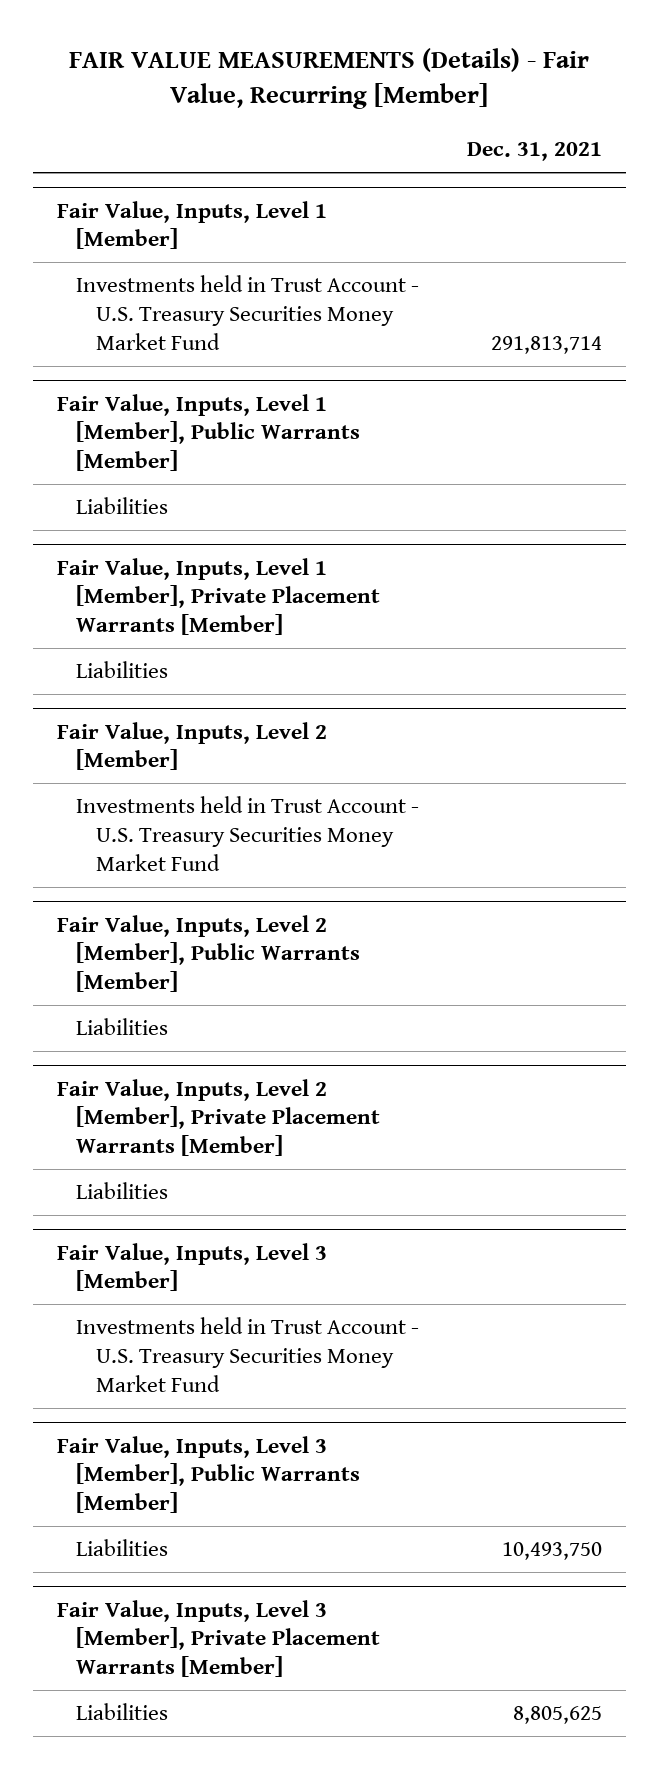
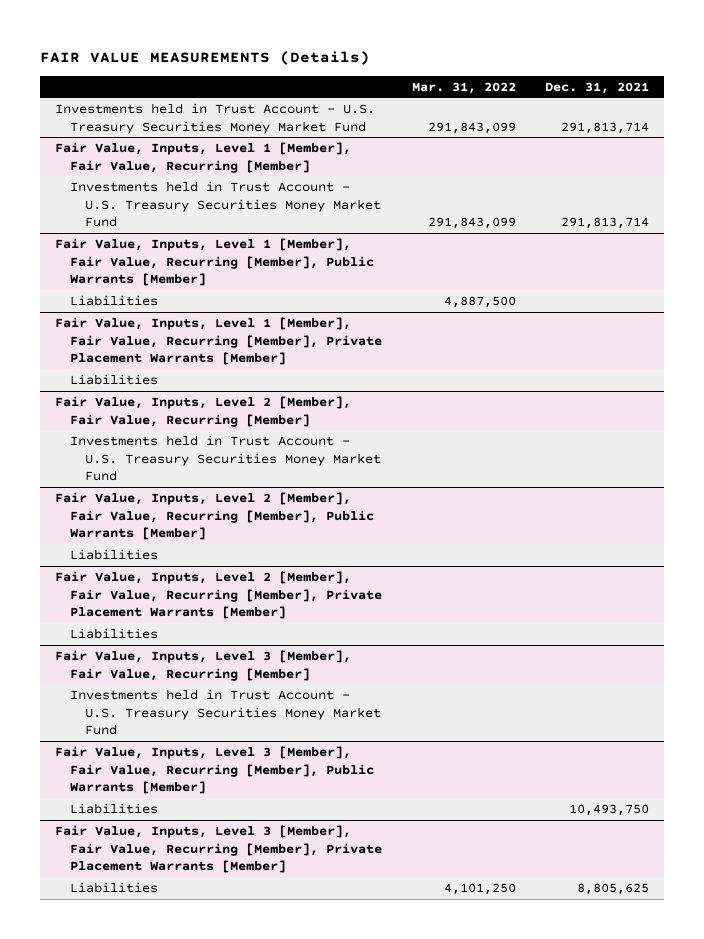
[69,48,590,110] FAIR VALUE MEASUREMENTS (Details) - Fair Value, Recurring [Member] -> [39,50,370,65] FAIR VALUE MEASUREMENTS (Details)
none -> [411,81,516,94] Mar. 31, 2022
[56,200,327,250] Fair Value, Inputs, Level 1 [Member] -> none
none -> [54,141,351,173] Fair Value, Inputs, Level 1 [Member], Fair Value, Recurring [Member]
none -> [69,180,382,228] Investments held in Trust Account - U.S. Treasury Securities Money Market Fund
[56,393,361,471] Fair Value, Inputs, Level 1 [Member], Public Warrants [Member] -> [54,237,374,287] Fair Value, Inputs, Level 1 [Member], Fair Value, Recurring [Member], Public Warrants [Member]
[56,557,381,635] Fair Value, Inputs, Level 1 [Member], Private Placement Warrants [Member] -> [54,316,382,366] Fair Value, Inputs, Level 1 [Member], Fair Value, Recurring [Member], Private Placement Warrants [Member]
[56,721,327,771] Fair Value, Inputs, Level 2 [Member] -> [54,395,351,427] Fair Value, Inputs, Level 2 [Member], Fair Value, Recurring [Member]
[56,914,361,992] Fair Value, Inputs, Level 2 [Member], Public Warrants [Member] -> [54,491,374,541] Fair Value, Inputs, Level 2 [Member], Fair Value, Recurring [Member], Public Warrants [Member]
[56,1078,381,1156] Fair Value, Inputs, Level 2 [Member], Private Placement Warrants [Member] -> [54,570,382,620] Fair Value, Inputs, Level 2 [Member], Fair Value, Recurring [Member], Private Placement Warrants [Member]
[56,1242,327,1292] Fair Value, Inputs, Level 3 [Member] -> [54,649,351,681] Fair Value, Inputs, Level 3 [Member], Fair Value, Recurring [Member]
[56,1435,361,1513] Fair Value, Inputs, Level 3 [Member], Public Warrants [Member] -> [54,745,374,795] Fair Value, Inputs, Level 3 [Member], Fair Value, Recurring [Member], Public Warrants [Member]
[56,1599,381,1677] Fair Value, Inputs, Level 3 [Member], Private Placement Warrants [Member] -> [54,824,382,874] Fair Value, Inputs, Level 3 [Member], Fair Value, Recurring [Member], Private Placement Warrants [Member]

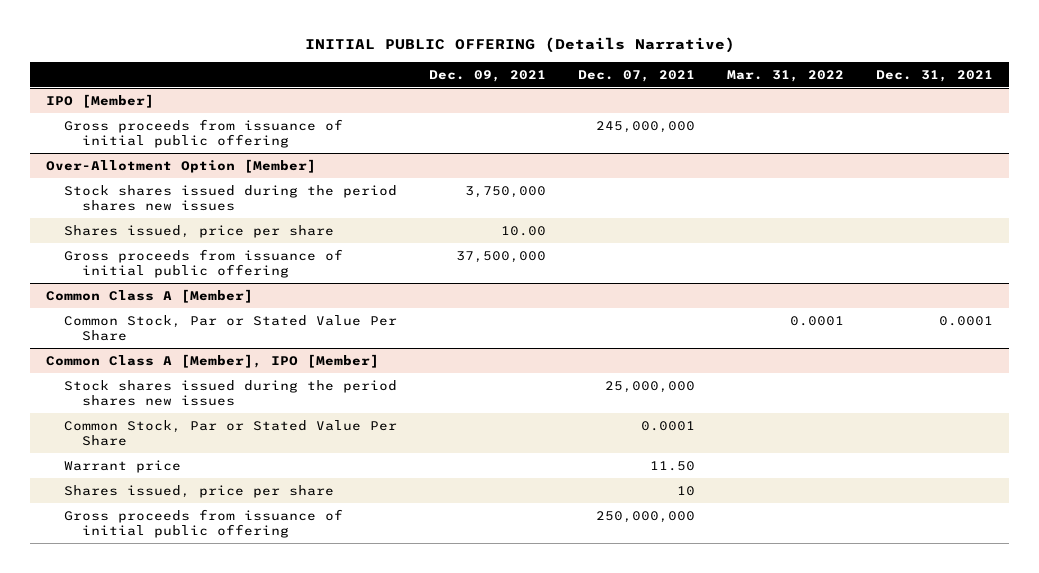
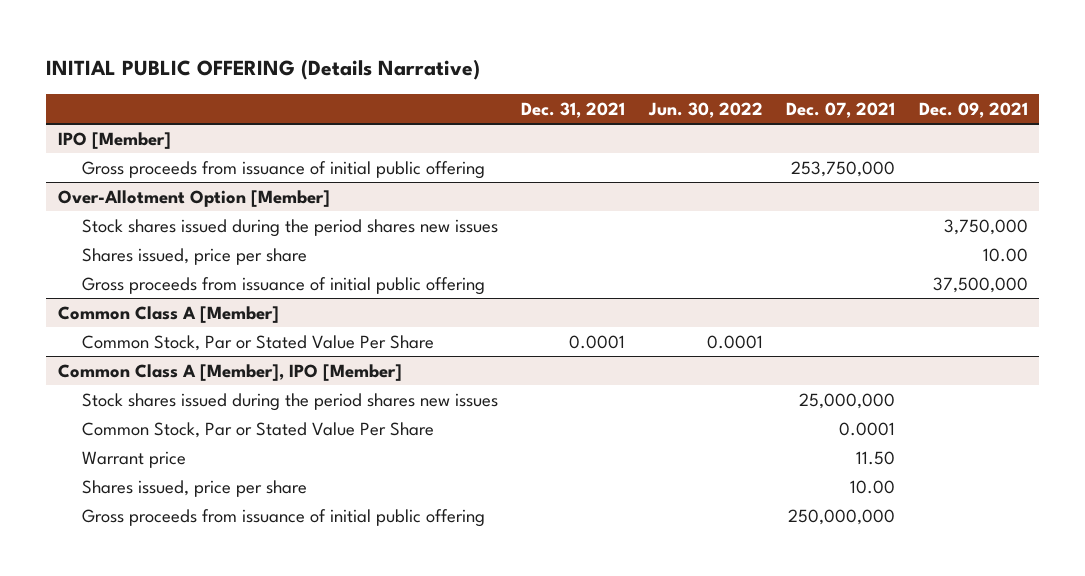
[727,69,845,82] Mar. 31, 2022 -> none
none -> [647,101,763,118] Jun. 30, 2022
[596,120,696,133] 245,000,000 -> [791,160,896,177] 253,750,000
[677,485,696,496] 10 -> [850,479,896,494] 10.00

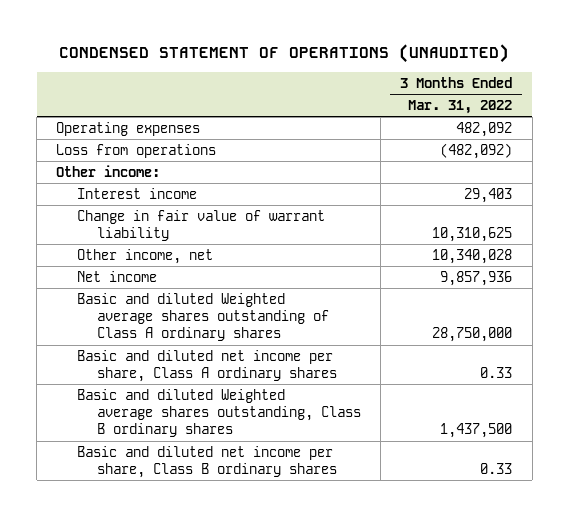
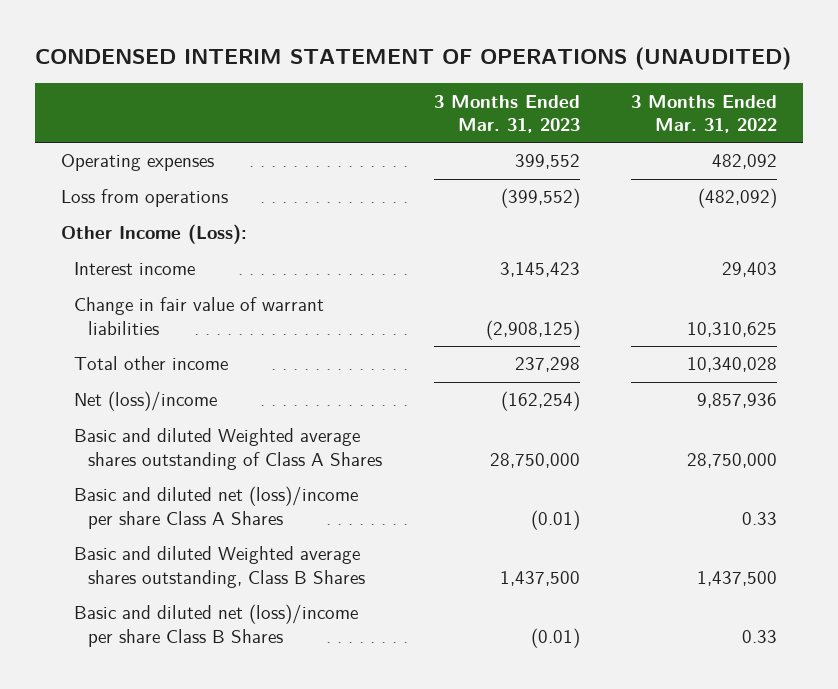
[59,44,510,64] CONDENSED STATEMENT OF OPERATIONS (UNAUDITED) -> [35,47,792,71] CONDENSED INTERIM STATEMENT OF OPERATIONS (UNAUDITED)
none -> [433,94,580,133] 3 Months Ended Mar. 31, 2023
[56,164,161,177] Other income: -> [60,224,247,245] Other Income (Loss):
[76,209,325,242] Change in fair value of warrant liability -> [74,297,325,335] Change in fair value of warrant liabilities
[76,248,213,264] Other income, net -> [74,356,229,371] Total other income
[76,270,157,282] Net income -> [74,391,218,412] Net (loss)/income
[76,292,329,342] Basic and diluted Weighted average shares outstanding of Class A ordinary shares -> [74,428,382,470] Basic and diluted Weighted average shares outstanding of Class A Shares
[76,349,337,383] Basic and diluted net income per share, Class A ordinary shares -> [74,486,359,529] Basic and diluted net (loss)/income per share Class A Shares
[76,388,361,438] Basic and diluted Weighted average shares outstanding, Class B ordinary shares -> [74,546,365,588] Basic and diluted Weighted average shares outstanding, Class B Shares
[76,445,337,479] Basic and diluted net income per share, Class B ordinary shares -> [74,604,359,647] Basic and diluted net (loss)/income per share Class B Shares

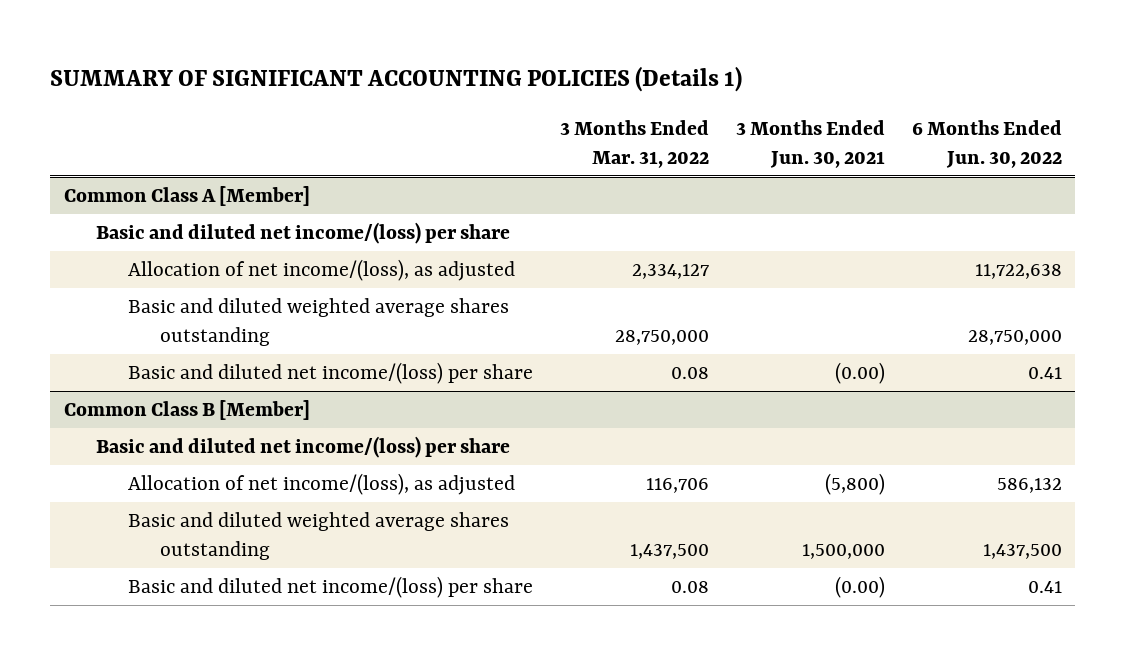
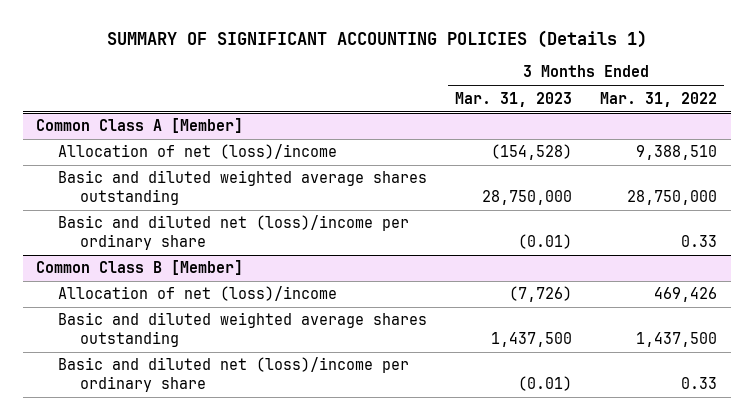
[735,119,885,168] 3 Months Ended Jun. 30, 2021 -> none
[911,119,1062,168] 6 Months Ended Jun. 30, 2022 -> none
none -> [454,91,572,107] Mar. 31, 2023
[96,222,511,245] Basic and diluted net income/(loss) per share -> none
[128,259,516,282] Allocation of net income/(loss), as adjusted -> [58,144,338,160] Allocation of net (loss)/income
[632,264,710,280] 2,334,127 -> [635,145,717,161] 9,388,510
[128,362,534,385] Basic and diluted net income/(loss) per share -> [58,215,410,251] Basic and diluted net (loss)/income per ordinary share
[671,367,710,380] 0.08 -> [680,235,717,248] 0.33
[96,436,511,459] Basic and diluted net income/(loss) per share -> none
[128,473,516,496] Allocation of net income/(loss), as adjusted -> [58,286,338,302] Allocation of net (loss)/income
[646,478,710,494] 116,706 -> [653,287,717,303] 469,426
[128,576,534,599] Basic and diluted net income/(loss) per share -> [58,357,410,393] Basic and diluted net (loss)/income per ordinary share
[671,581,710,594] 0.08 -> [680,377,717,390] 0.33

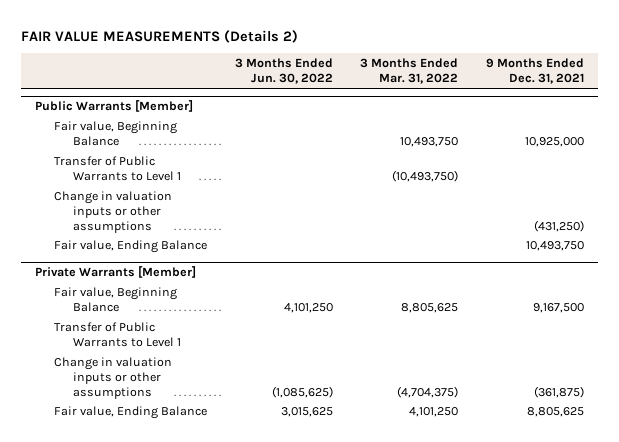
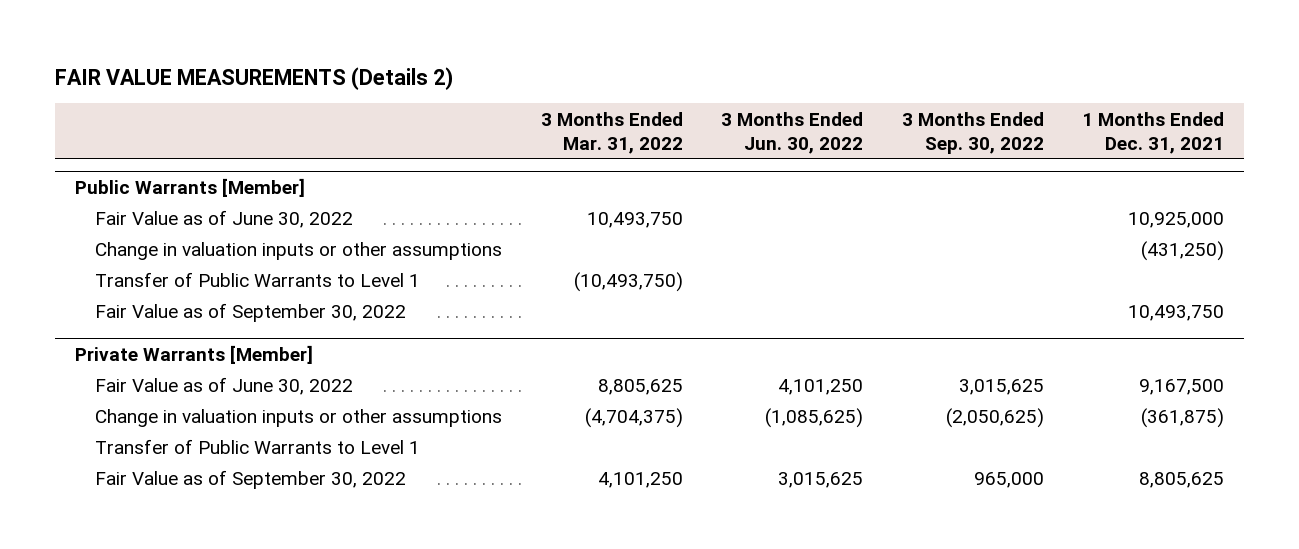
[486,58,585,85] 9 Months Ended Dec. 31, 2021 -> none
none -> [901,111,1044,154] 3 Months Ended Sep. 30, 2022
none -> [1082,111,1225,154] 1 Months Ended Dec. 31, 2021
[54,120,178,146] Fair value, Beginning Balance -> [95,210,354,229] Fair Value as of June 30, 2022
[54,155,182,181] Transfer of Public Warrants to Level 1 -> [95,272,421,288] Transfer of Public Warrants to Level 1
[54,239,208,253] Fair value, Ending Balance -> [95,303,407,323] Fair Value as of September 30, 2022
[54,286,178,312] Fair value, Beginning Balance -> [95,377,354,396] Fair Value as of June 30, 2022
[54,321,182,347] Transfer of Public Warrants to Level 1 -> [95,439,421,455] Transfer of Public Warrants to Level 1
[54,405,208,419] Fair value, Ending Balance -> [95,470,407,490] Fair Value as of September 30, 2022

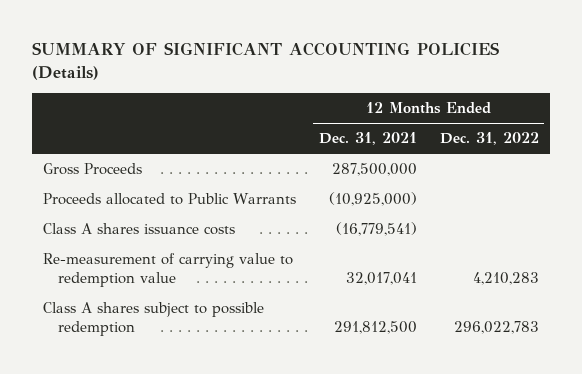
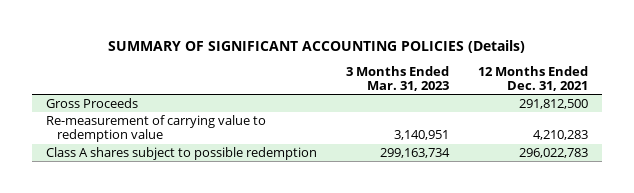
[439,132,539,146] Dec. 31, 2022 -> none
none -> [345,65,449,92] 3 Months Ended Mar. 31, 2023
[43,193,297,206] Proceeds allocated to Public Warrants -> none
[43,223,236,236] Class A shares issuance costs -> none
[331,163,417,177] 287,500,000 -> [518,99,588,110] 291,812,500
[345,272,417,286] 32,017,041 -> [532,130,588,141] 4,210,283
[333,321,417,335] 291,812,500 -> [518,148,588,159] 296,022,783

